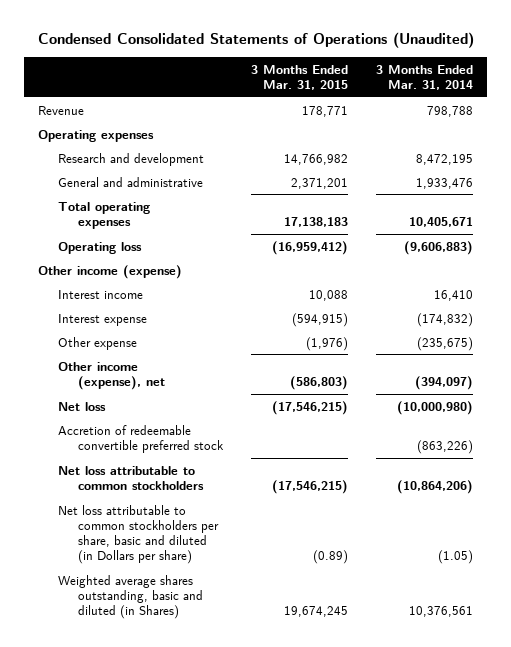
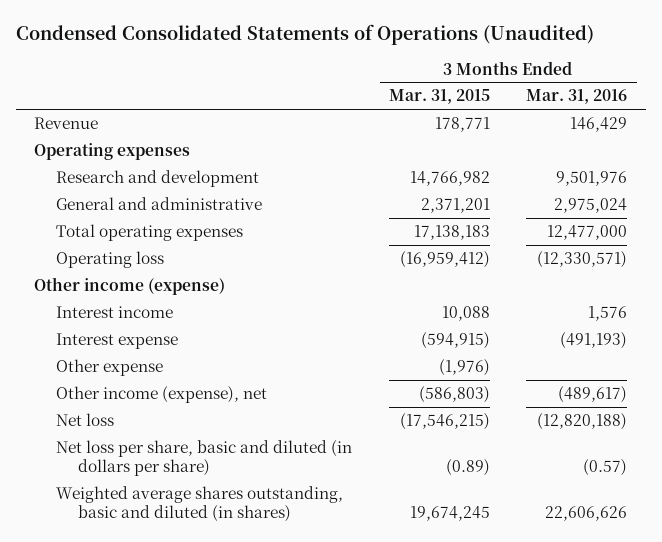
[376,64,474,91] 3 Months Ended Mar. 31, 2014 -> none
none -> [526,89,628,105] Mar. 31, 2016
[58,424,224,453] Accretion of redeemable convertible preferred stock -> none
[58,465,204,490] Net loss attributable to common stockholders -> none
[58,504,219,565] Net loss attributable to common stockholders per share, basic and diluted (in Dollars per share) -> [56,440,353,477] Net loss per share, basic and diluted (in dollars per share)
[58,574,203,620] Weighted average shares outstanding, basic and diluted (in Shares) -> [56,486,344,523] Weighted average shares outstanding, basic and diluted (in shares)

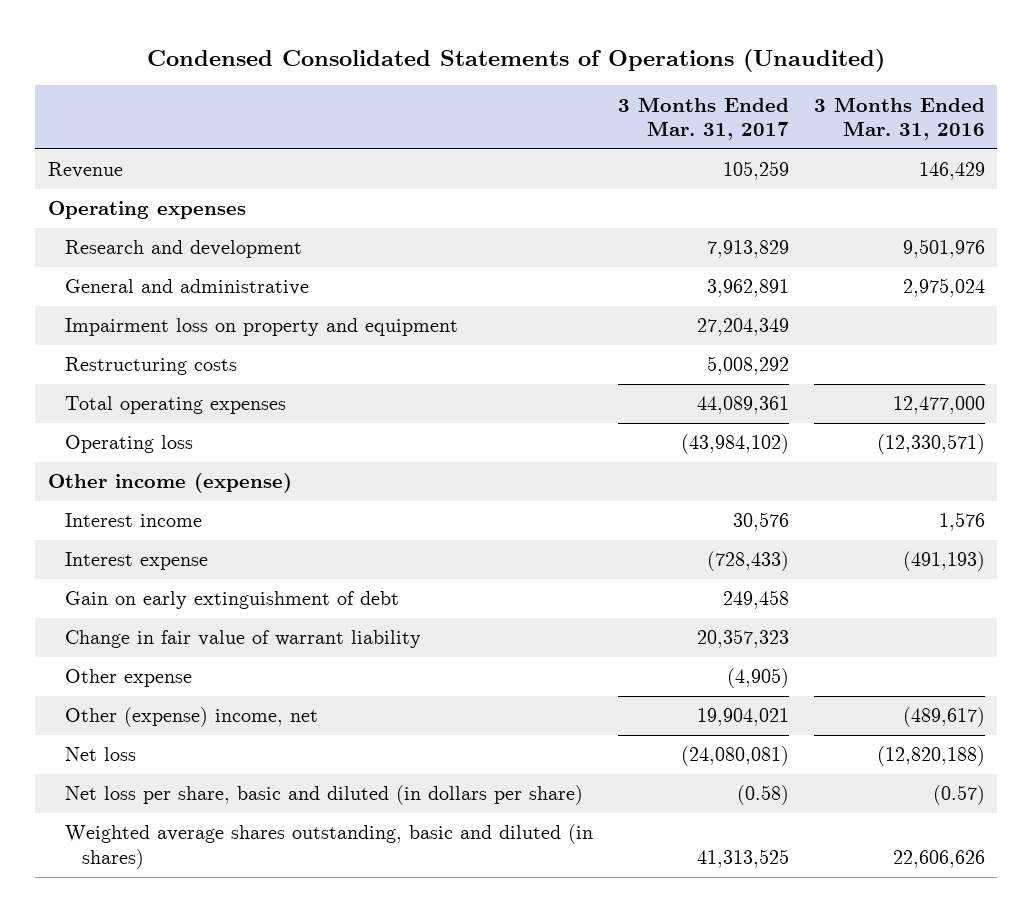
[388,89,490,105] Mar. 31, 2015 -> none
none -> [617,96,789,141] 3 Months Ended Mar. 31, 2017
none -> [64,318,458,337] Impairment loss on property and equipment
none -> [64,357,237,376] Restructuring costs
none -> [64,591,399,610] Gain on early extinguishment of debt
none -> [64,630,421,649] Change in fair value of warrant liability
[56,386,268,404] Other income (expense), net -> [64,707,318,728] Other (expense) income, net

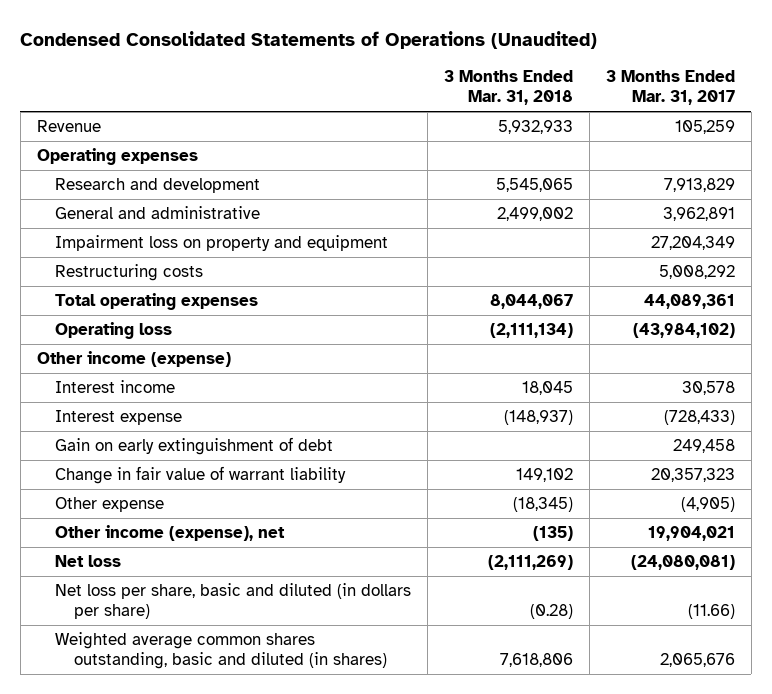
[813,96,985,141] 3 Months Ended Mar. 31, 2016 -> none
none -> [444,70,574,106] 3 Months Ended Mar. 31, 2018
[732,512,789,532] 30,576 -> [682,381,736,396] 30,578
[64,707,318,728] Other (expense) income, net -> [55,525,286,542] Other income (expense), net
[736,785,789,806] (0.58) -> [688,604,736,620] (11.66)
[64,824,593,869] Weighted average shares outstanding, basic and diluted (in shares) -> [55,632,388,670] Weighted average common shares outstanding, basic and diluted (in shares)
[696,848,789,868] 41,313,525 -> [660,653,736,668] 2,065,676

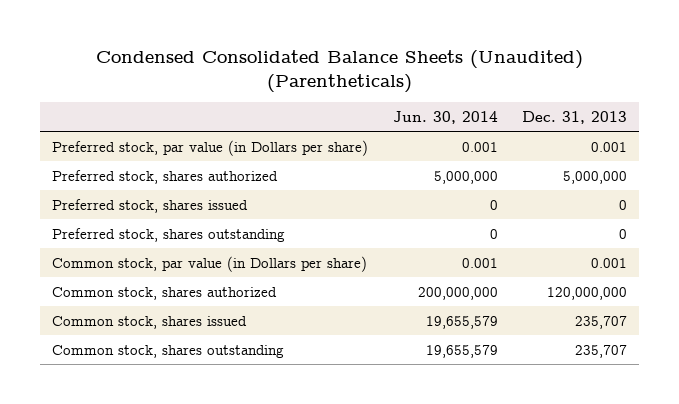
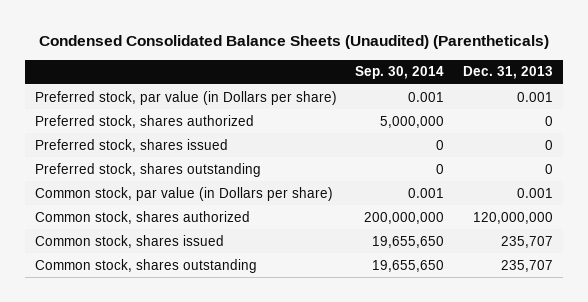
[392,110,498,124] Jun. 30, 2014 -> none
none -> [355,66,445,80] Sep. 30, 2014
[563,170,628,184] 5,000,000 -> [545,115,554,126] 0

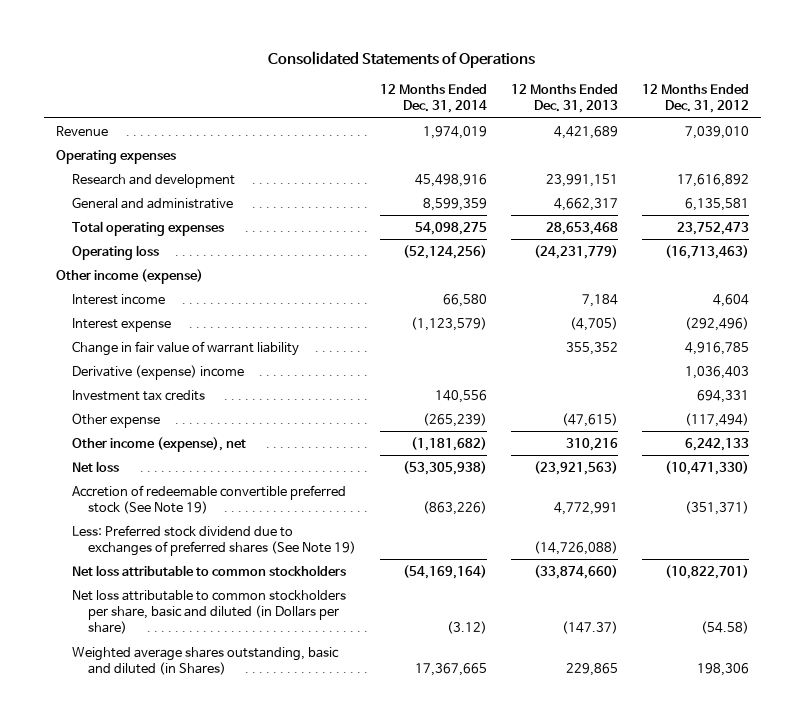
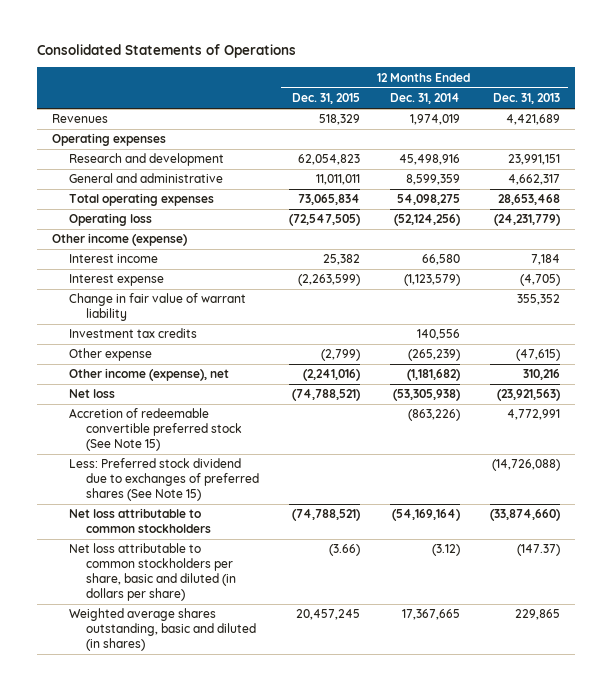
[641,83,749,114] 12 Months Ended Dec. 31, 2012 -> none
none -> [291,93,360,105] Dec. 31, 2015
[55,125,108,136] Revenue -> [52,114,109,124] Revenues
[71,364,244,380] Derivative (expense) income -> none
[71,484,346,515] Accretion of redeemable convertible preferred stock (See Note 19) -> [68,408,242,452] Accretion of redeemable convertible preferred stock (See Note 15)
[71,524,357,557] Less: Preferred stock dividend due to exchanges of preferred shares (See Note 19) -> [68,458,259,502] Less: Preferred stock dividend due to exchanges of preferred shares (See Note 15)
[71,589,346,635] Net loss attributable to common stockholders per share, basic and diluted (in Dollars per share) -> [68,543,236,602] Net loss attributable to common stockholders per share, basic and diluted (in dollars per share)
[71,646,339,676] Weighted average shares outstanding, basic and diluted (in Shares) -> [68,608,256,652] Weighted average shares outstanding, basic and diluted (in shares)

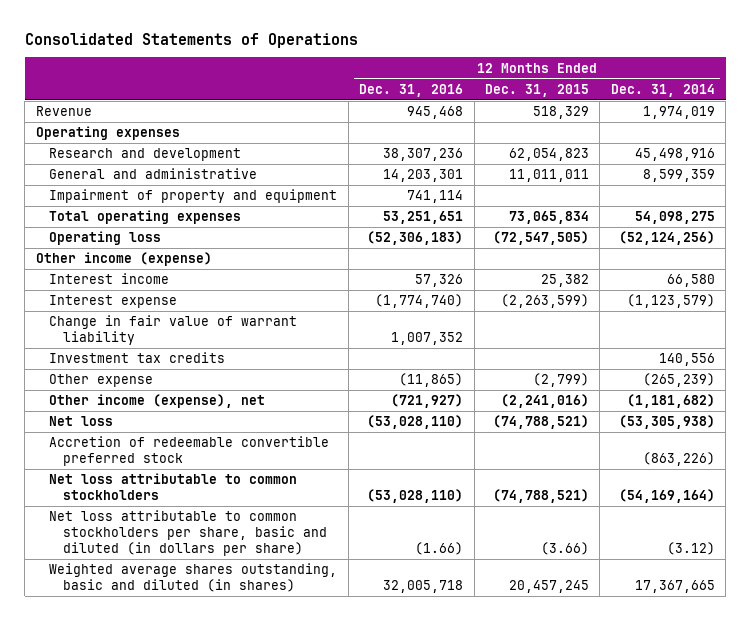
[493,93,561,105] Dec. 31, 2013 -> none
none -> [359,83,464,97] Dec. 31, 2016
[52,114,109,124] Revenues -> [35,106,92,117] Revenue
none -> [49,189,338,204] Impairment of property and equipment
[68,458,259,502] Less: Preferred stock dividend due to exchanges of preferred shares (See Note 15) -> none
[68,408,242,452] Accretion of redeemable convertible preferred stock (See Note 15) -> [49,436,330,467] Accretion of redeemable convertible preferred stock

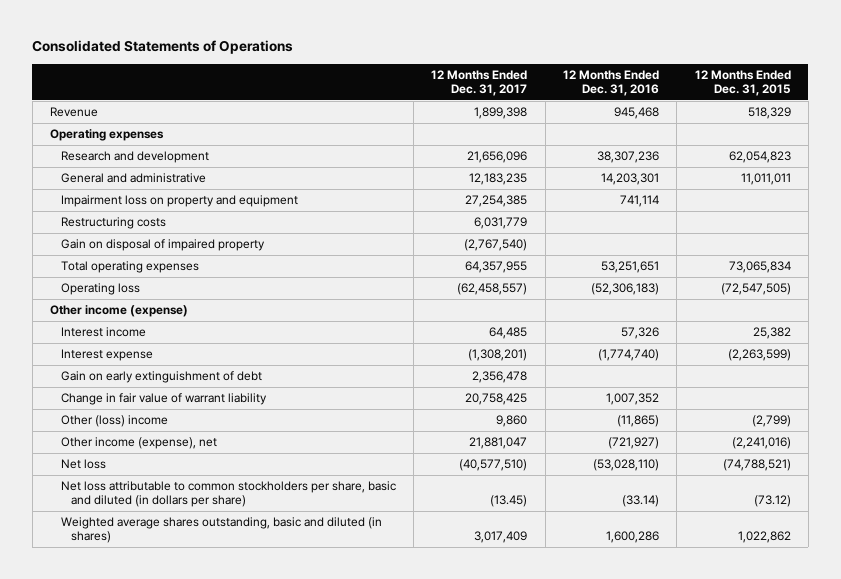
[610,83,715,97] Dec. 31, 2014 -> none
none -> [431,69,528,96] 12 Months Ended Dec. 31, 2017
[49,189,338,204] Impairment of property and equipment -> [60,195,298,208] Impairment loss on property and equipment
none -> [60,217,166,230] Restructuring costs
none -> [60,239,265,252] Gain on disposal of impaired property
none -> [60,371,262,384] Gain on early extinguishment of debt
[49,352,226,364] Investment tax credits -> none
[49,374,154,388] Other expense -> [60,415,168,428] Other (loss) income
[49,436,330,467] Accretion of redeemable convertible preferred stock -> none
[49,473,298,501] Net loss attributable to common stockholders -> none
[415,542,464,556] (1.66) -> [622,495,660,508] (33.14)
[540,542,589,556] (3.66) -> [753,495,791,508] (73.12)
[383,580,464,594] 32,005,718 -> [606,531,660,544] 1,600,286
[508,580,589,594] 20,457,245 -> [737,531,791,544] 1,022,862

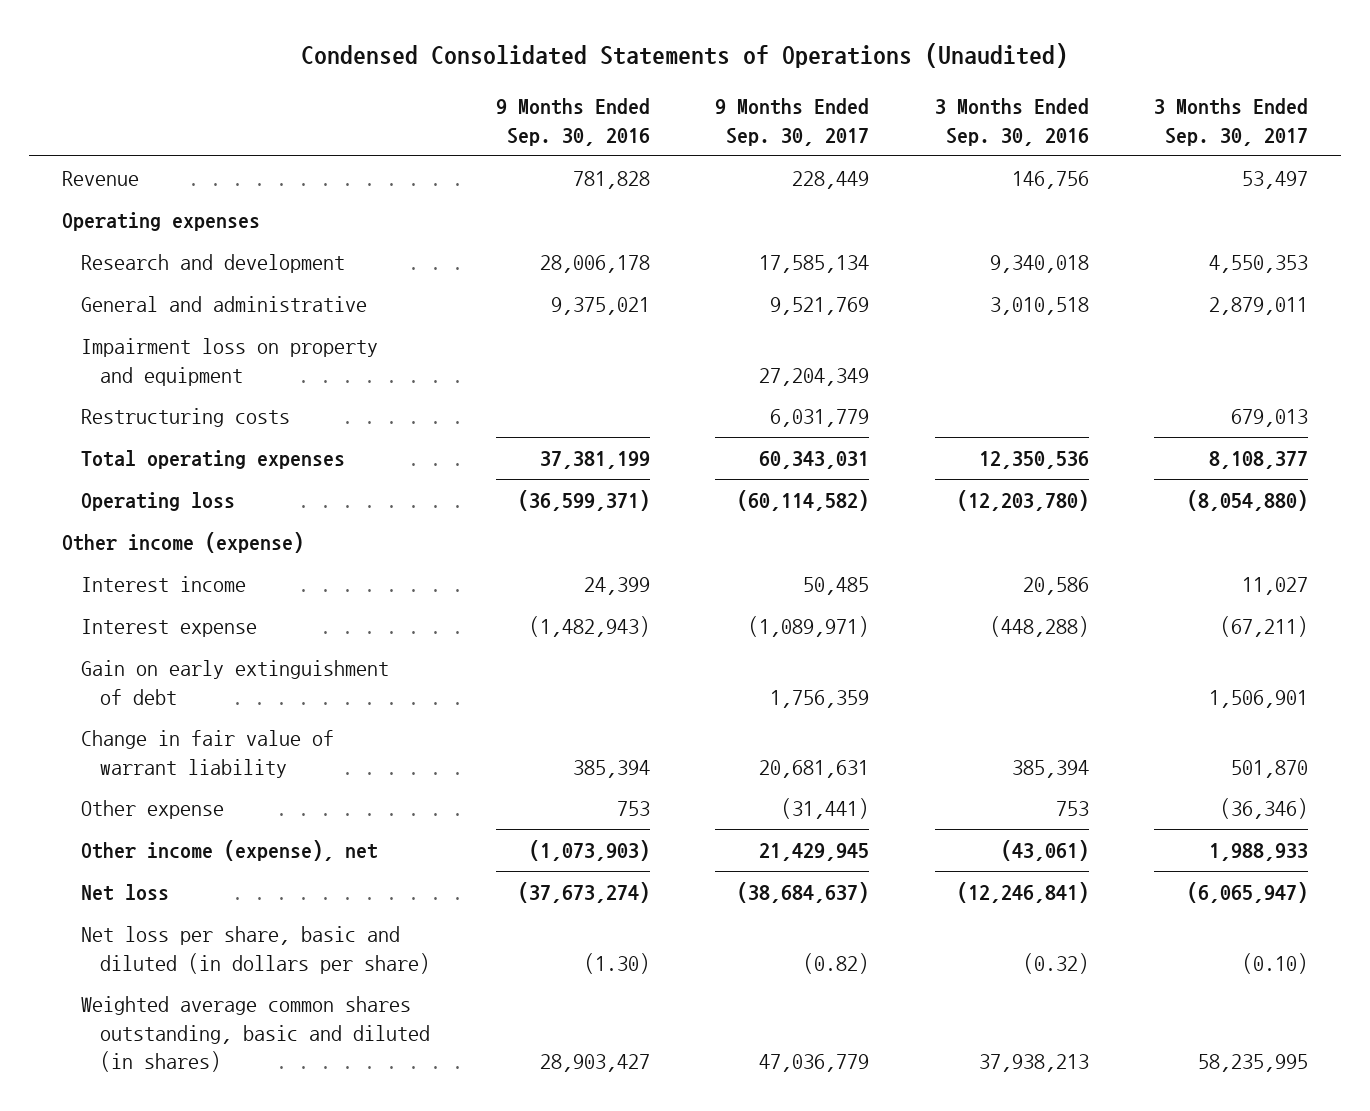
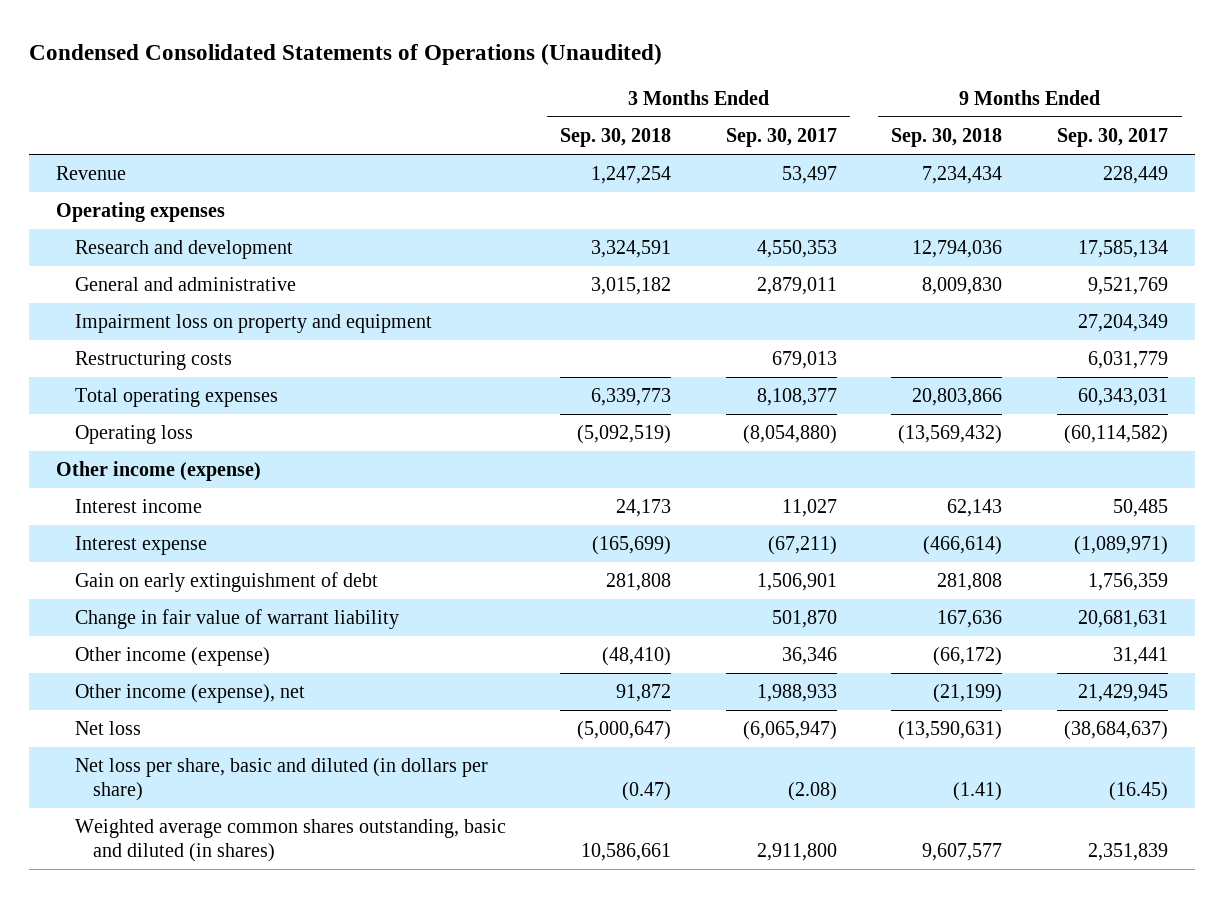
[495,98,650,146] 9 Months Ended Sep. 30, 2016 -> none
[934,98,1089,146] 3 Months Ended Sep. 30, 2016 -> none
none -> [560,127,672,147] Sep. 30, 2018
none -> [891,127,1003,147] Sep. 30, 2018
[80,799,224,819] Other expense -> [74,647,270,667] Other income (expense)
[781,797,870,819] (31,441) -> [1113,647,1169,666] 31,441
[1219,797,1308,819] (36,346) -> [781,647,837,666] 36,346
[803,952,870,974] (0.82) -> [1109,781,1169,801] (16.45)
[1241,952,1308,974] (0.10) -> [787,781,837,801] (2.08)
[759,1054,870,1073] 47,036,779 -> [1088,842,1169,861] 2,351,839
[1197,1054,1308,1073] 58,235,995 -> [756,842,837,861] 2,911,800

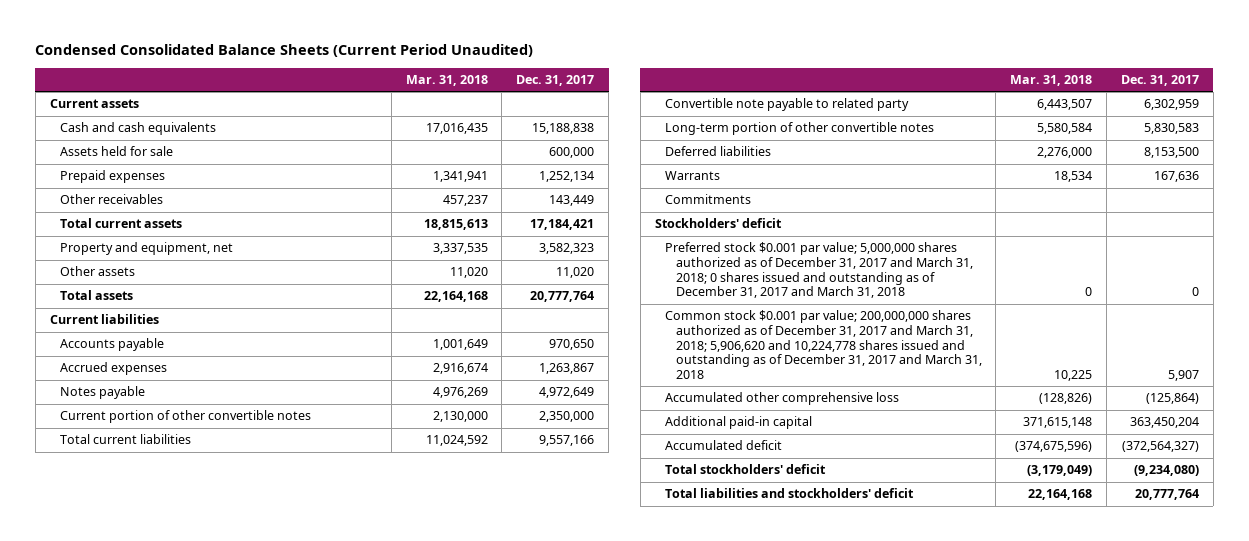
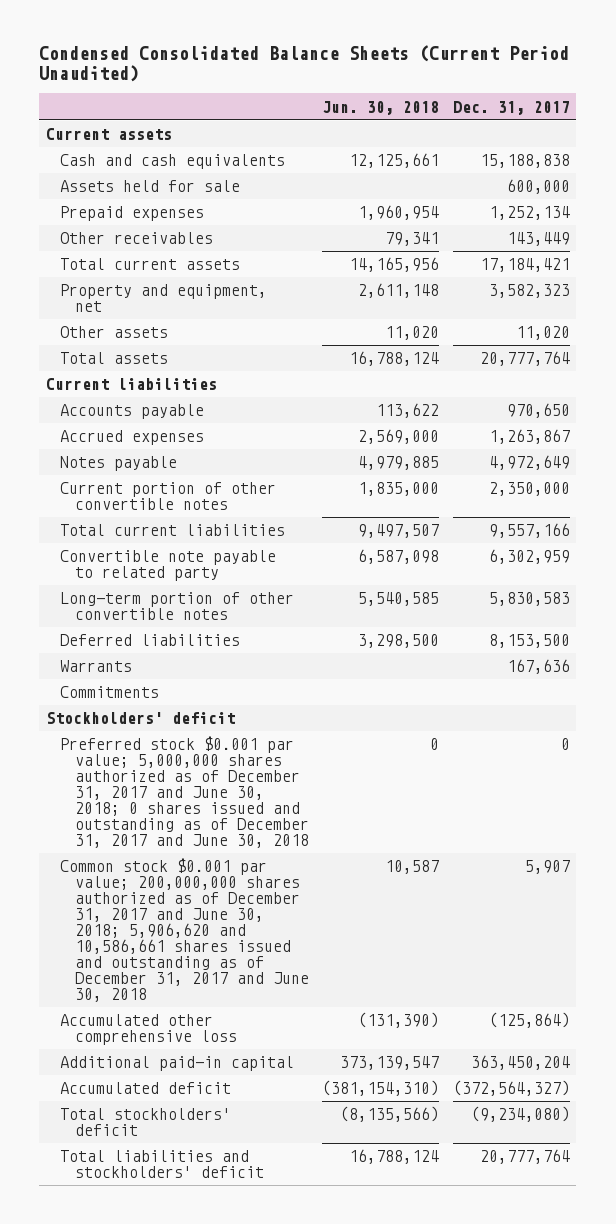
[405,74,488,86] Mar. 31, 2018 -> none
none -> [322,100,440,115] Jun. 30, 2018
[665,242,973,299] Preferred stock $0.001 par value; 5,000,000 shares authorized as of December 31, 2017 and March 31, 2018; 0 shares issued and outstanding as of December 31, 2017 and March 31, 2018 -> [60,736,309,849] Preferred stock $0.001 par value; 5,000,000 shares authorized as of December 31, 2017 and June 30, 2018; 0 shares issued and outstanding as of December 31, 2017 and June 30, 2018
[665,310,982,380] Common stock $0.001 par value; 200,000,000 shares authorized as of December 31, 2017 and March 31, 2018; 5,906,620 and 10,224,778 shares issued and outstanding as of December 31, 2017 and March 31, 2018 -> [60,858,309,1003] Common stock $0.001 par value; 200,000,000 shares authorized as of December 31, 2017 and June 30, 2018; 5,906,620 and 10,586,661 shares issued and outstanding as of December 31, 2017 and June 30, 2018

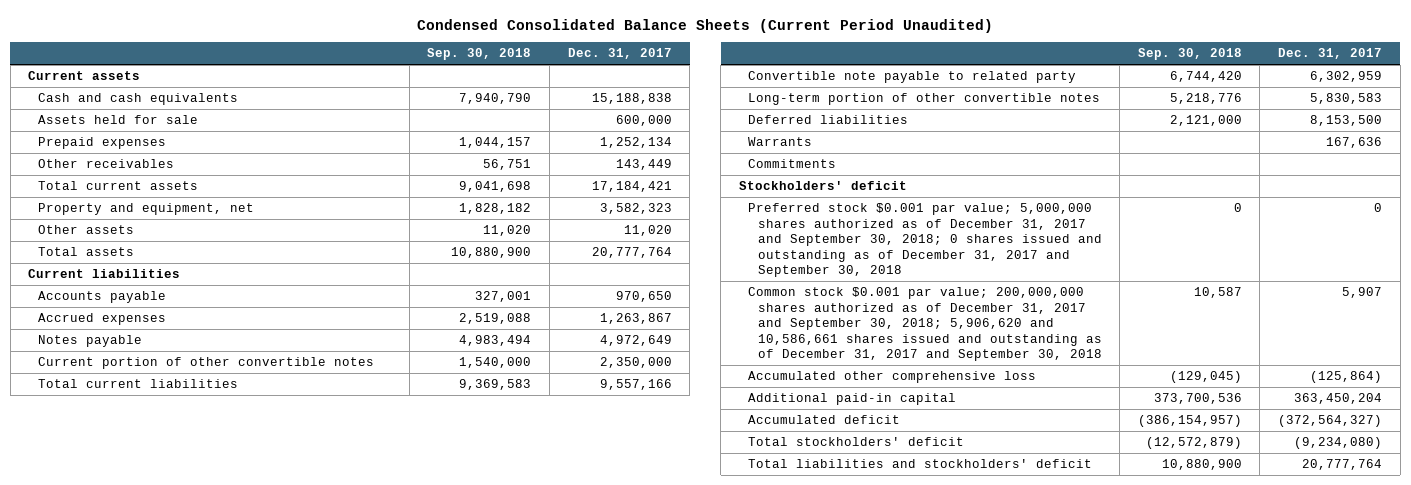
[322,100,440,115] Jun. 30, 2018 -> none
none -> [427,48,532,61] Sep. 30, 2018
[60,736,309,849] Preferred stock $0.001 par value; 5,000,000 shares authorized as of December 31, 2017 and June 30, 2018; 0 shares issued and outstanding as of December 31, 2017 and June 30, 2018 -> [748,203,1102,278] Preferred stock $0.001 par value; 5,000,000 shares authorized as of December 31, 2017 and September 30, 2018; 0 shares issued and outstanding as of December 31, 2017 and September 30, 2018
[60,858,309,1003] Common stock $0.001 par value; 200,000,000 shares authorized as of December 31, 2017 and June 30, 2018; 5,906,620 and 10,586,661 shares issued and outstanding as of December 31, 2017 and June 30, 2018 -> [748,287,1102,362] Common stock $0.001 par value; 200,000,000 shares authorized as of December 31, 2017 and September 30, 2018; 5,906,620 and 10,586,661 shares issued and outstanding as of December 31, 2017 and September 30, 2018

